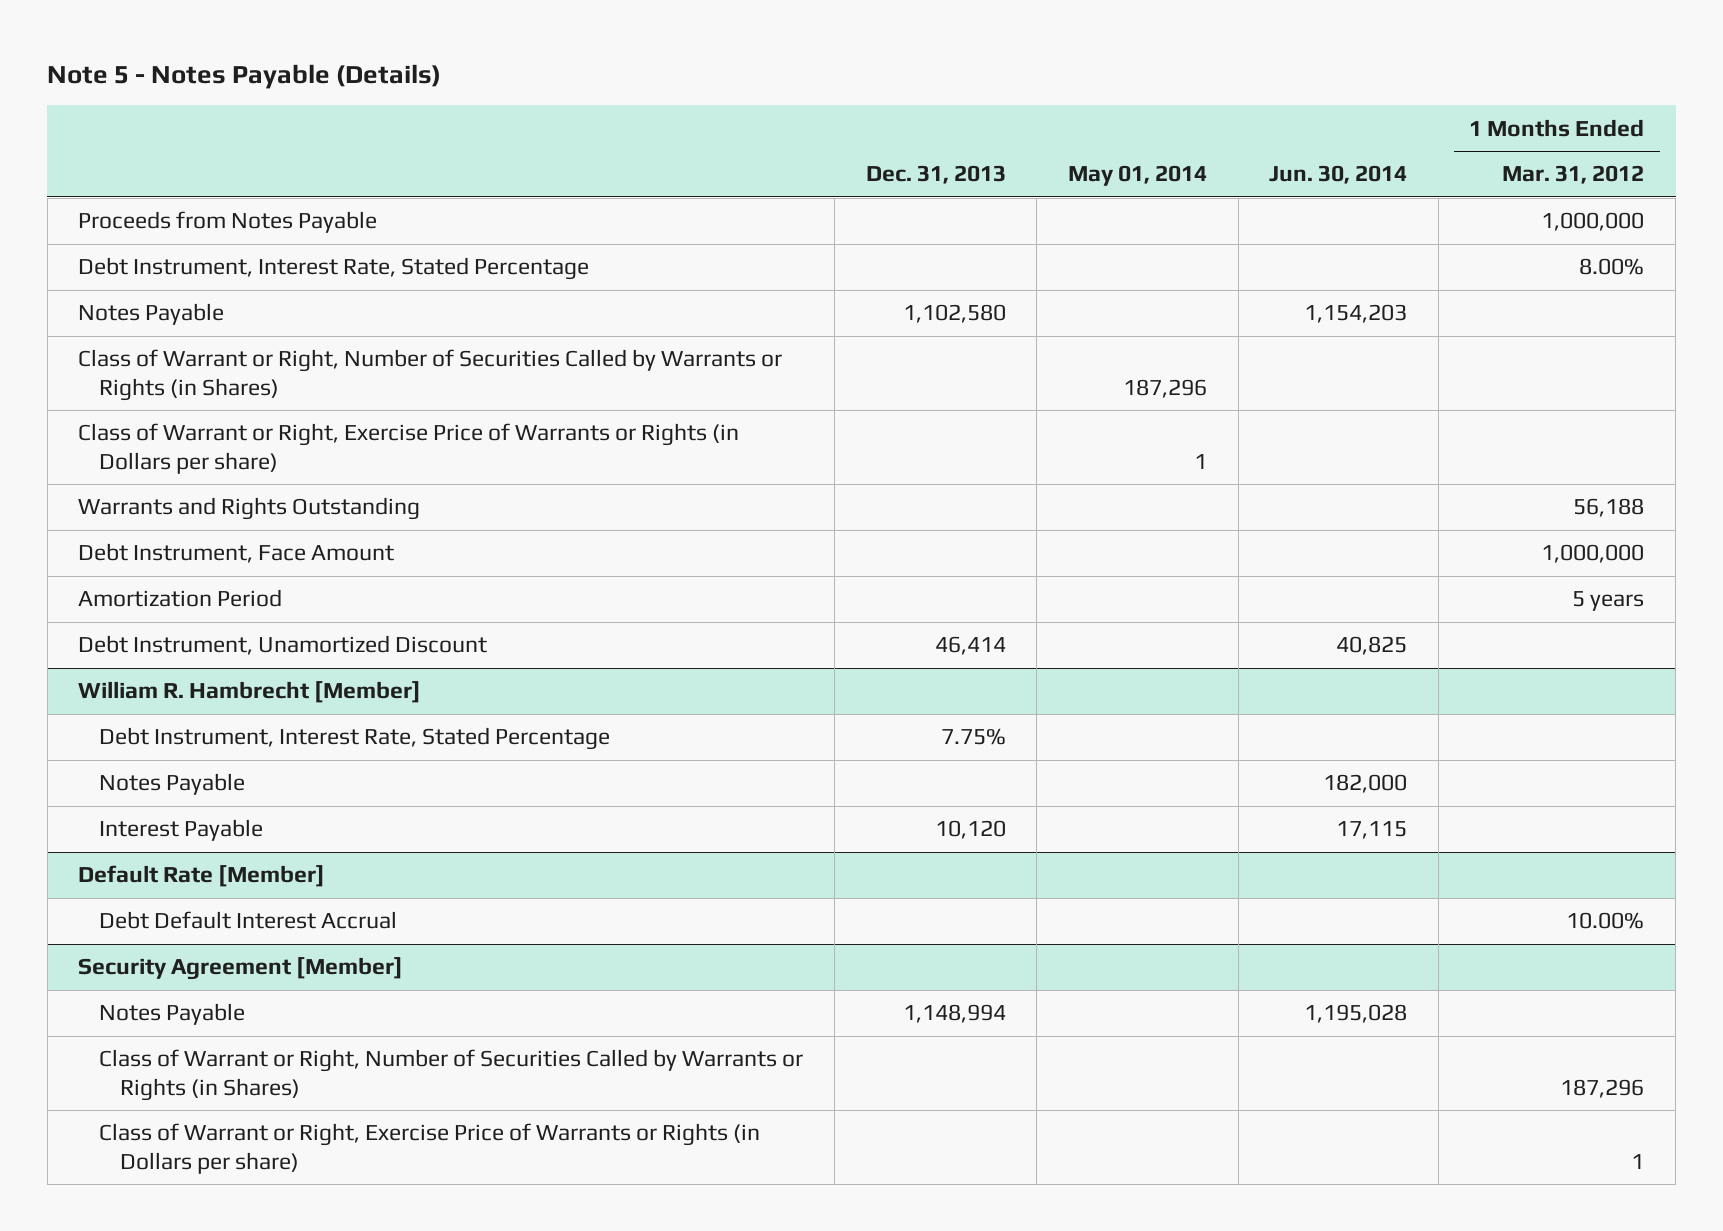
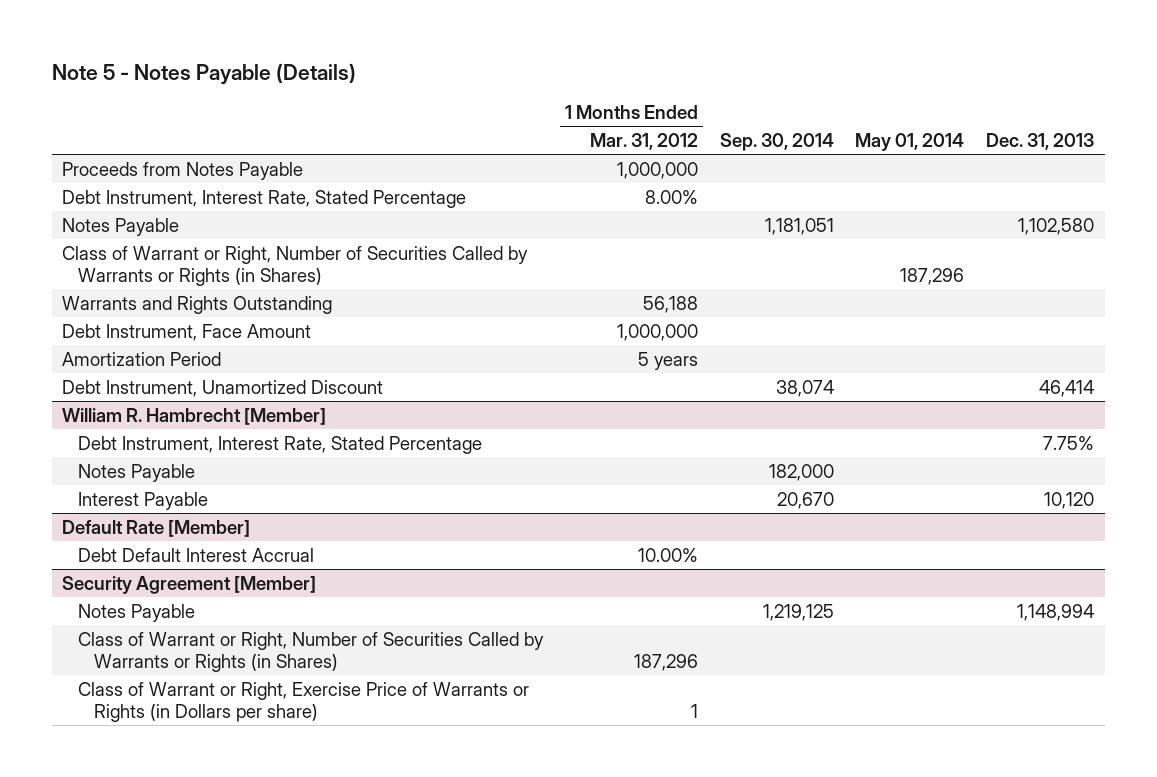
[1269,165,1408,185] Jun. 30, 2014 -> none
none -> [719,133,834,152] Sep. 30, 2014
[78,423,740,474] Class of Warrant or Right, Exercise Price of Warrants or Rights (in Dollars per share) -> none

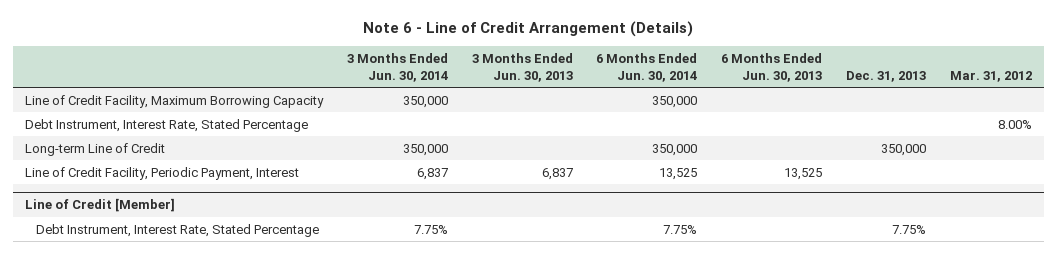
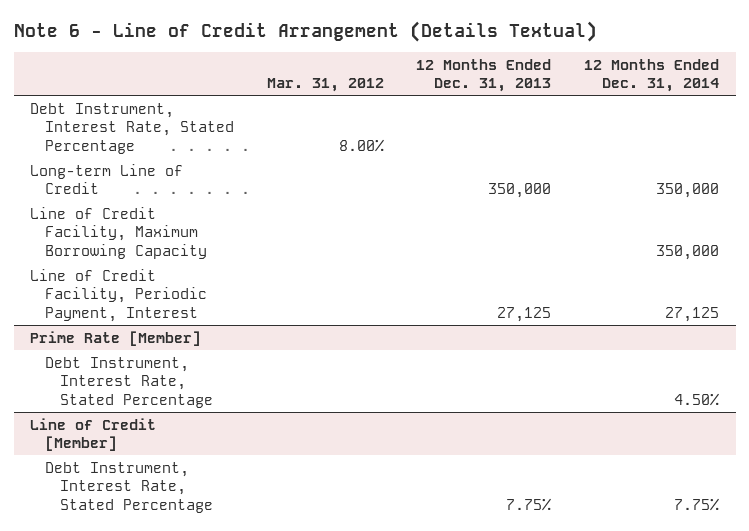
[363,21,694,38] Note 6 - Line of Credit Arrangement (Details) -> [13,21,597,43] Note 6 - Line of Credit Arrangement (Details Textual)
[346,53,448,82] 3 Months Ended Jun. 30, 2014 -> none
[471,53,573,82] 3 Months Ended Jun. 30, 2013 -> none
[596,53,698,82] 6 Months Ended Jun. 30, 2014 -> none
[721,53,823,82] 6 Months Ended Jun. 30, 2013 -> none
[845,70,926,82] Dec. 31, 2013 -> none
none -> [416,58,552,93] 12 Months Ended Dec. 31, 2013
none -> [584,58,720,93] 12 Months Ended Dec. 31, 2014
[24,94,324,108] Line of Credit Facility, Maximum Borrowing Capacity -> [30,206,207,259] Line of Credit Facility, Maximum Borrowing Capacity
none -> [30,330,202,346] Prime Rate [Member]
none -> [44,356,213,408] Debt Instrument, Interest Rate, Stated Percentage

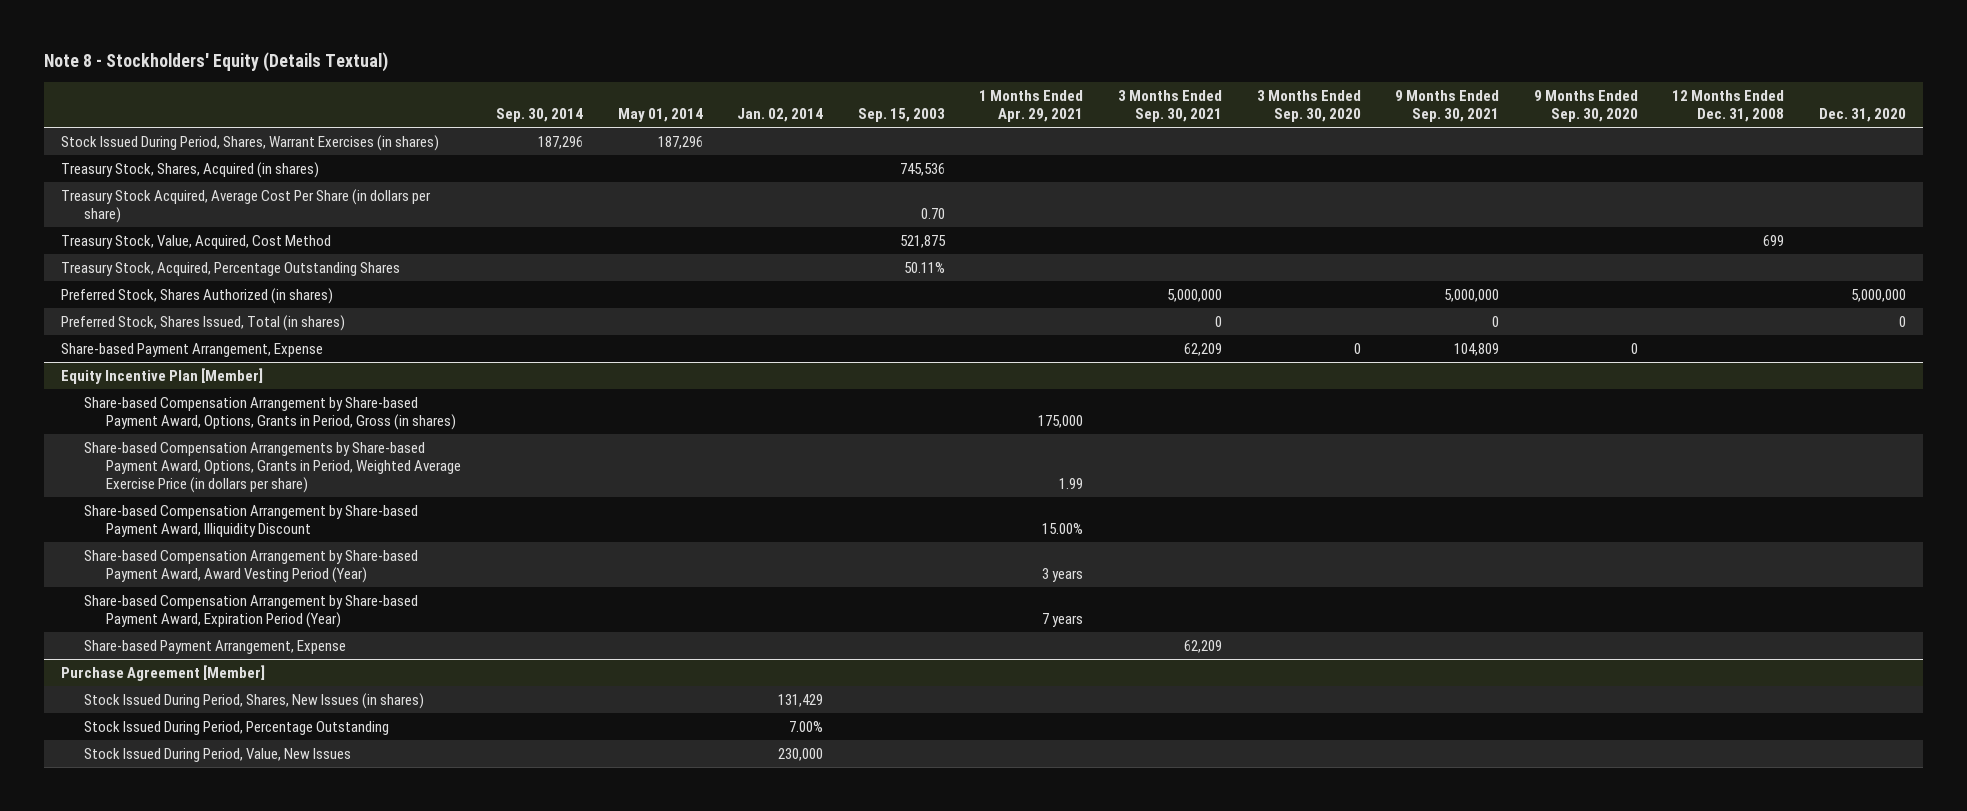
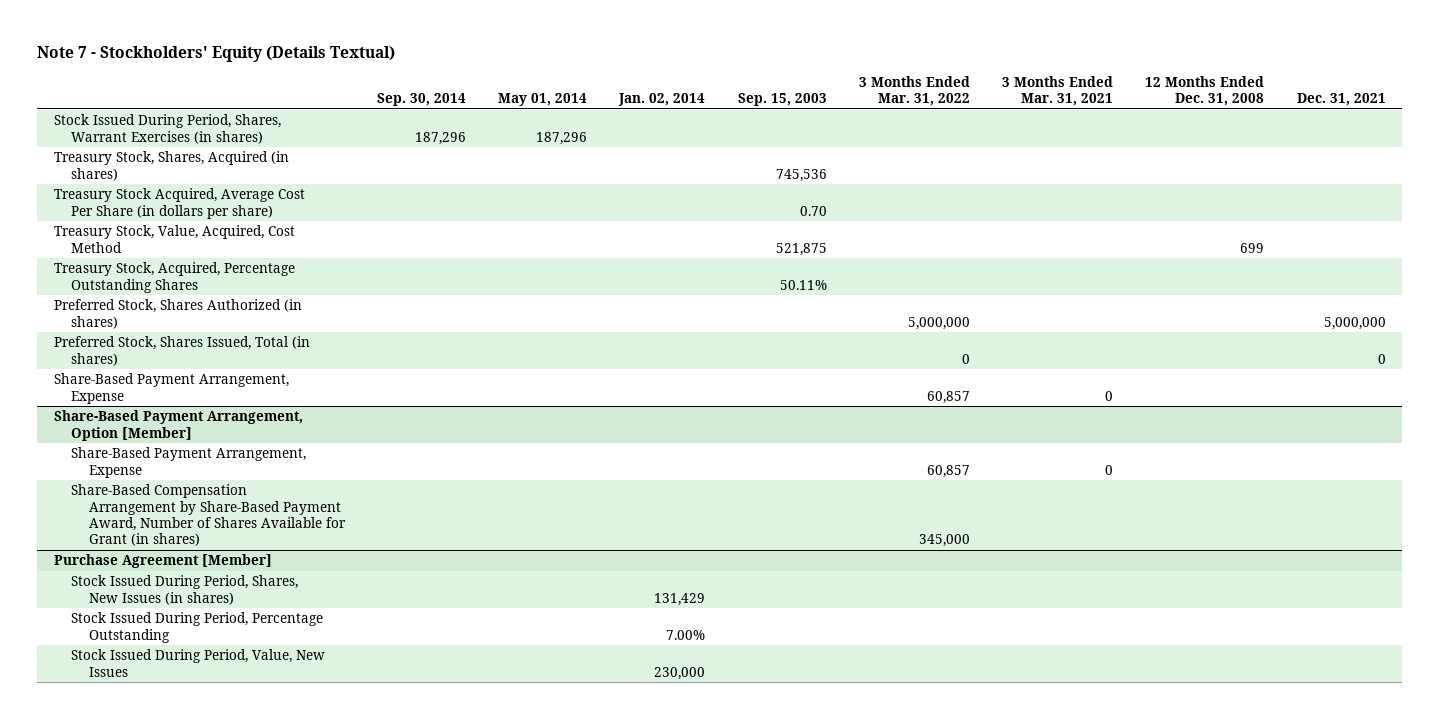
[43,51,388,72] Note 8 - Stockholders' Equity (Details Textual) -> [37,46,396,63] Note 7 - Stockholders' Equity (Details Textual)
[979,89,1084,122] 1 Months Ended Apr. 29, 2021 -> none
[1117,89,1222,122] 3 Months Ended Sep. 30, 2021 -> none
[1256,89,1361,122] 3 Months Ended Sep. 30, 2020 -> none
[1395,89,1500,122] 9 Months Ended Sep. 30, 2021 -> none
[1533,89,1638,122] 9 Months Ended Sep. 30, 2020 -> none
[1818,107,1906,122] Dec. 31, 2020 -> none
none -> [858,76,970,107] 3 Months Ended Mar. 31, 2022
none -> [1002,76,1114,107] 3 Months Ended Mar. 31, 2021
none -> [1296,93,1386,107] Dec. 31, 2021
[60,368,263,385] Equity Incentive Plan [Member] -> none
[83,397,457,430] Share-based Compensation Arrangement by Share-based Payment Award, Options, Grants in Period, Gross (in shares) -> none
[83,442,462,493] Share-based Compensation Arrangements by Share-based Payment Award, Options, Grants in Period, Weighted Average Exercise Price (in dollars per share) -> none
[83,505,418,537] Share-based Compensation Arrangement by Share-based Payment Award, Illiquidity Discount -> none
[83,550,418,583] Share-based Compensation Arrangement by Share-based Payment Award, Award Vesting Period (Year) -> none
[83,595,418,628] Share-based Compensation Arrangement by Share-based Payment Award, Expiration Period (Year) -> none
[83,640,346,655] Share-based Payment Arrangement, Expense -> none
[60,343,323,358] Share-based Payment Arrangement, Expense -> [53,373,289,404] Share-Based Payment Arrangement, Expense
none -> [53,410,303,441] Share-Based Payment Arrangement, Option [Member]
none -> [71,447,307,478] Share-Based Payment Arrangement, Expense
none -> [71,484,346,547] Share-Based Compensation Arrangement by Share-Based Payment Award, Number of Shares Available for Grant (in shares)

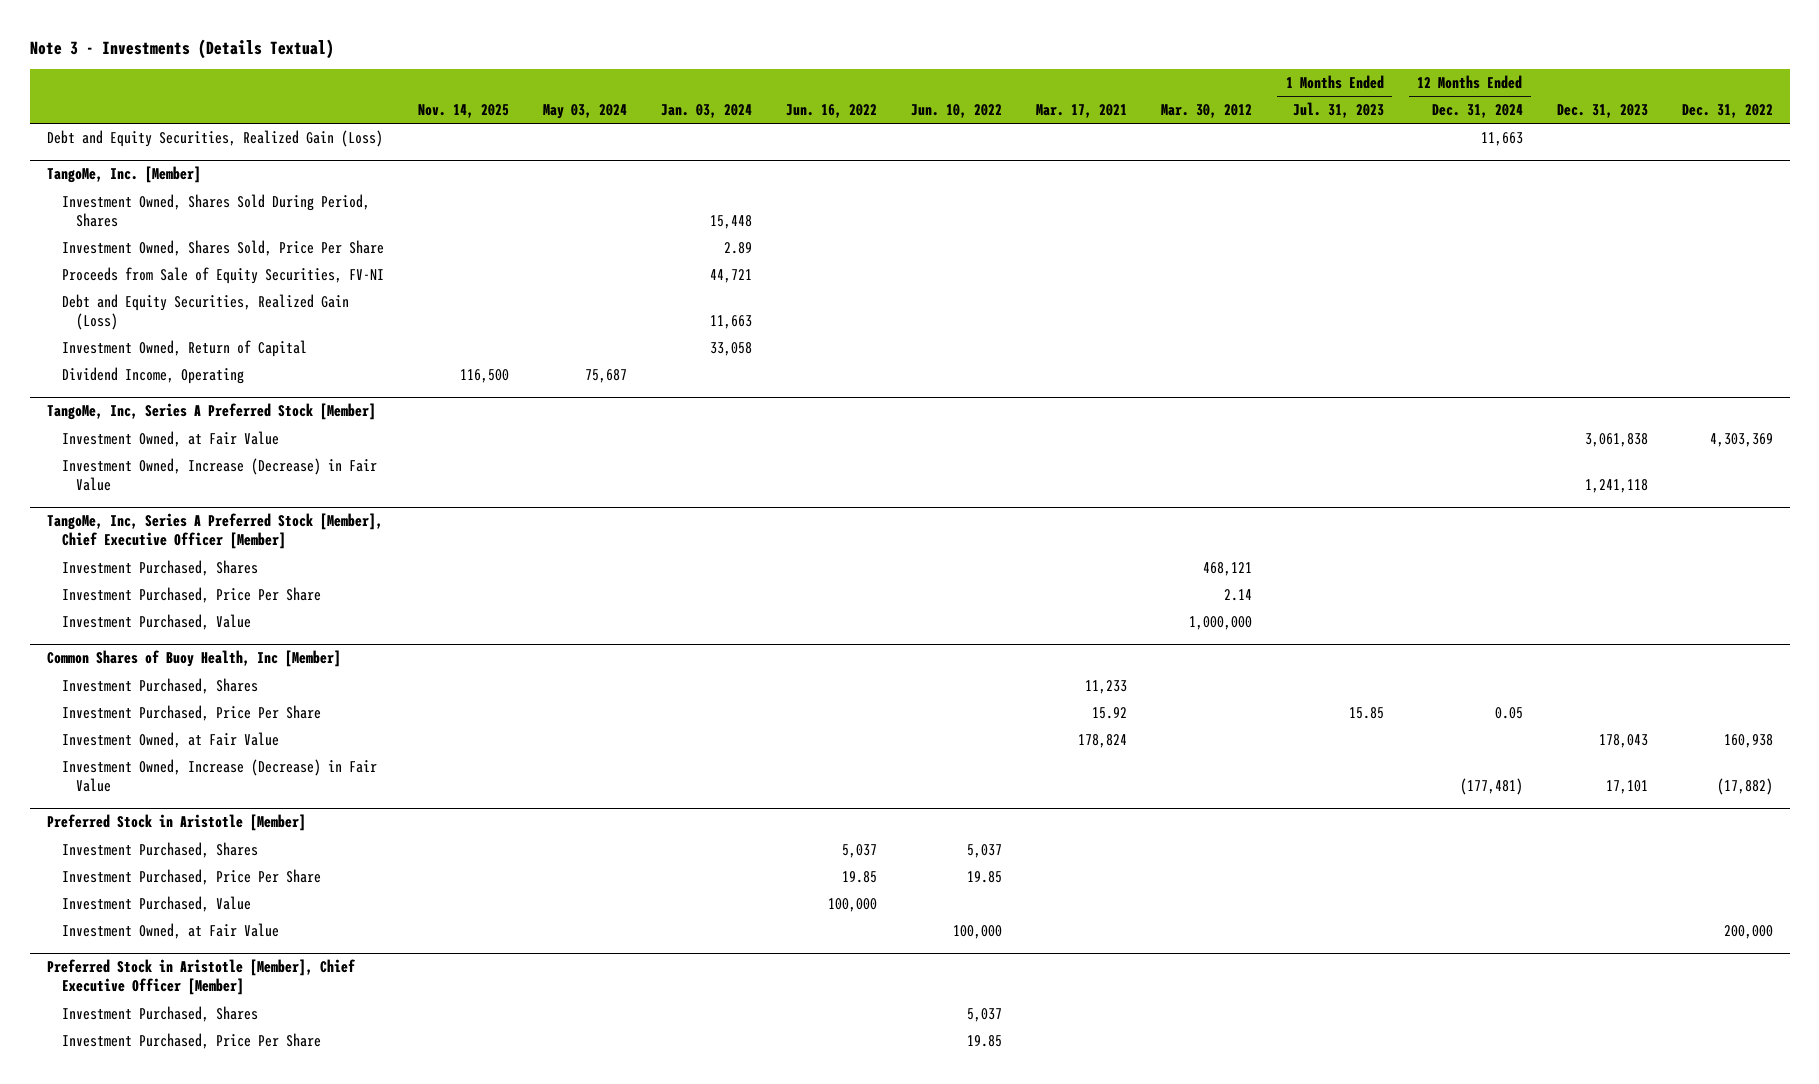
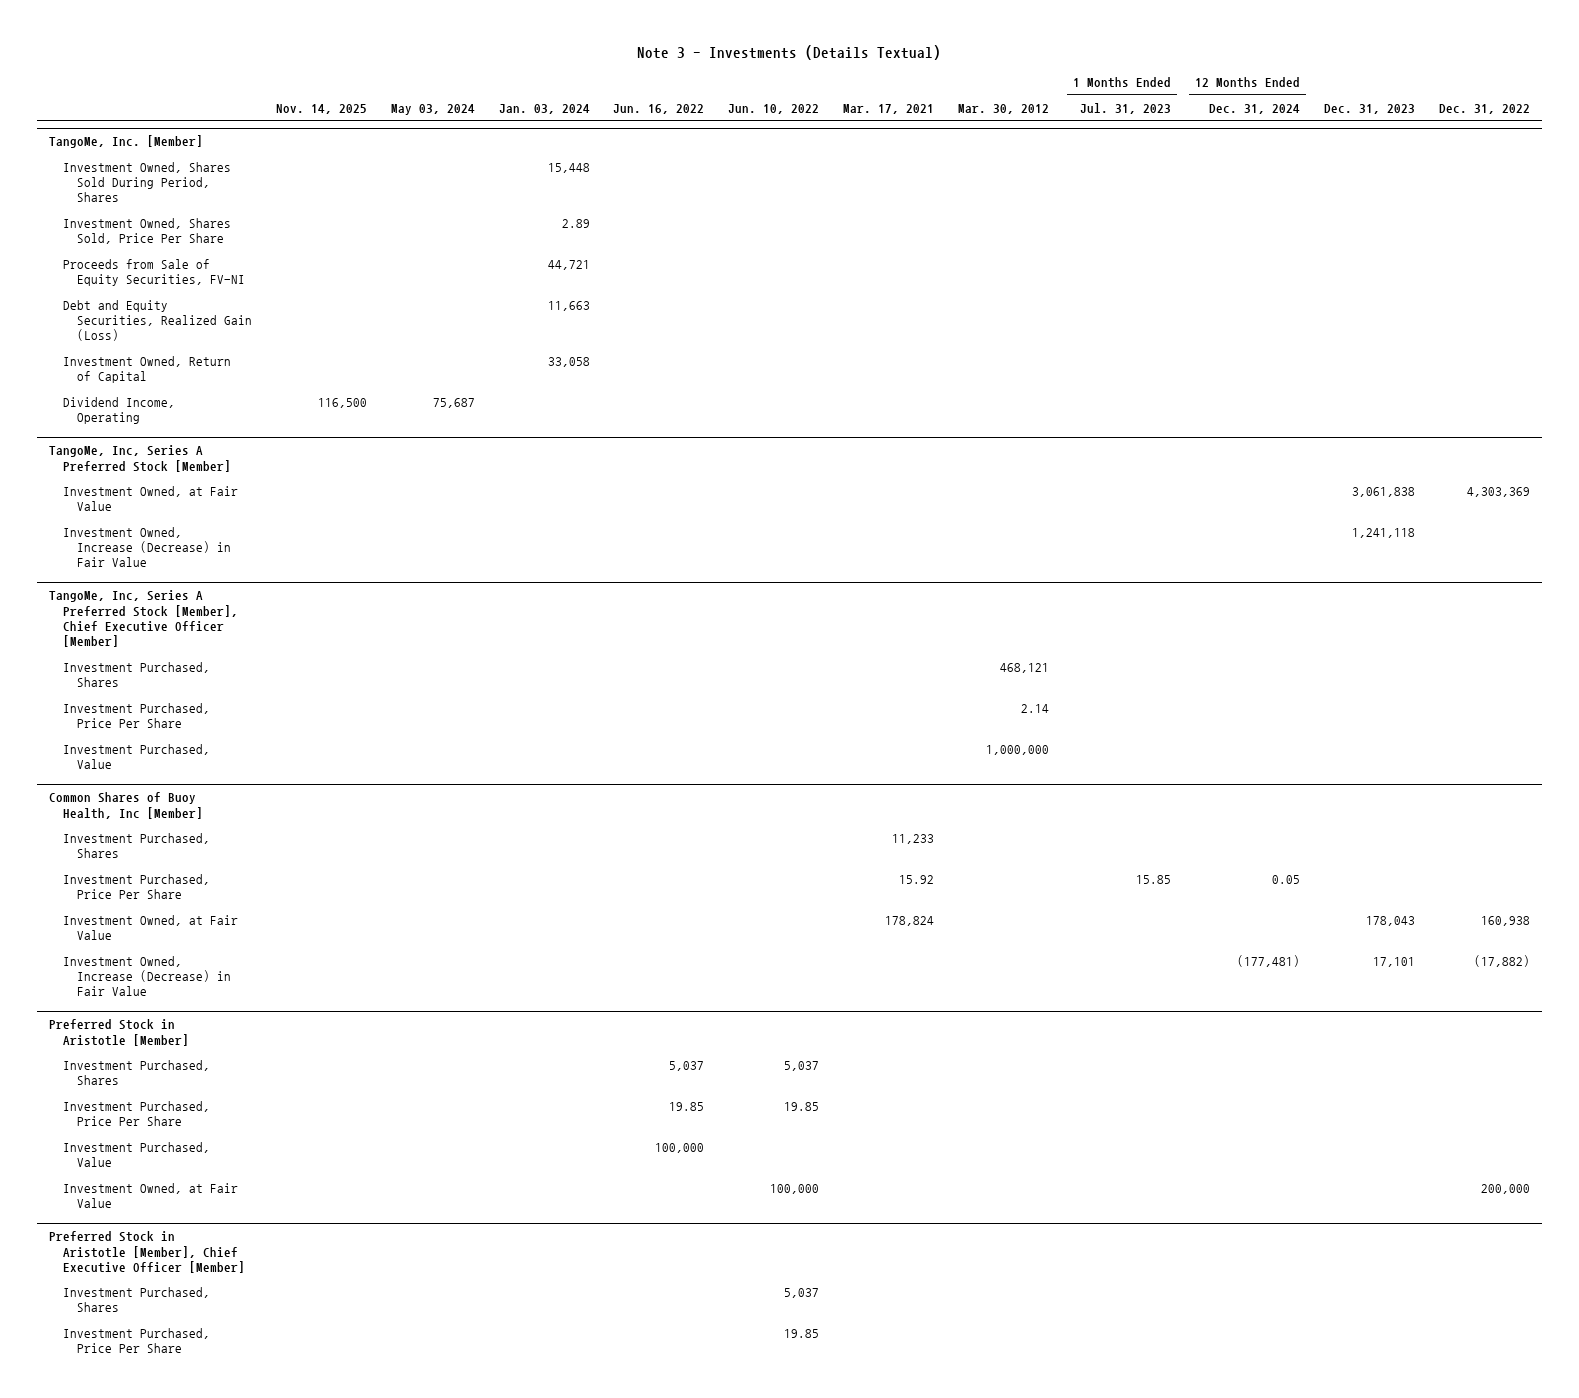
[46,129,383,147] Debt and Equity Securities, Realized Gain (Loss) -> none

